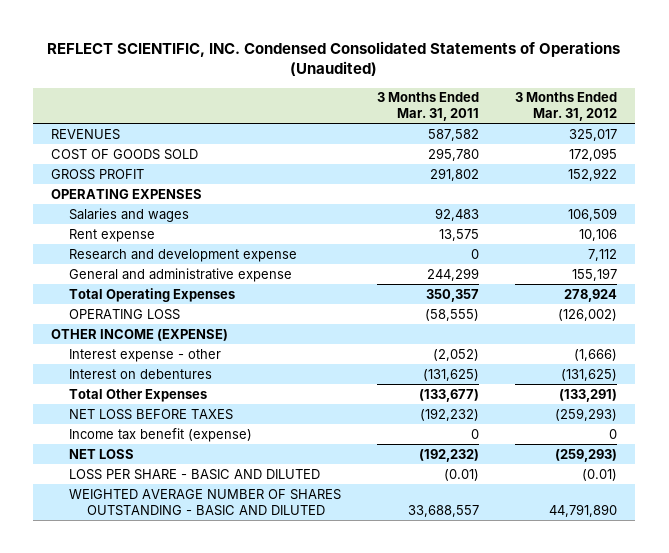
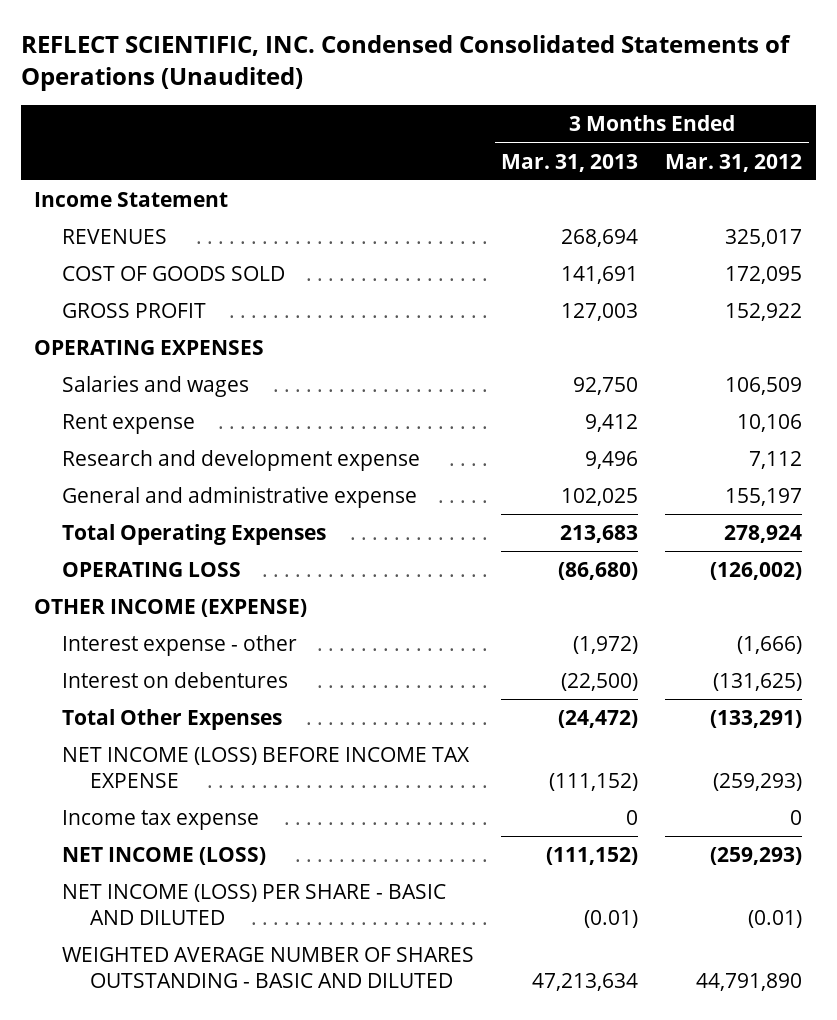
[377,92,480,122] 3 Months Ended Mar. 31, 2011 -> none
none -> [501,153,639,172] Mar. 31, 2013
none -> [34,191,229,207] Income Statement
[69,408,234,420] NET LOSS BEFORE TAXES -> [62,746,471,788] NET INCOME (LOSS) BEFORE INCOME TAX EXPENSE
[69,427,253,442] Income tax benefit (expense) -> [62,809,260,830] Income tax expense
[69,448,135,459] NET LOSS -> [62,846,267,865] NET INCOME (LOSS)
[69,468,321,480] LOSS PER SHARE - BASIC AND DILUTED -> [62,883,447,925] NET INCOME (LOSS) PER SHARE - BASIC AND DILUTED

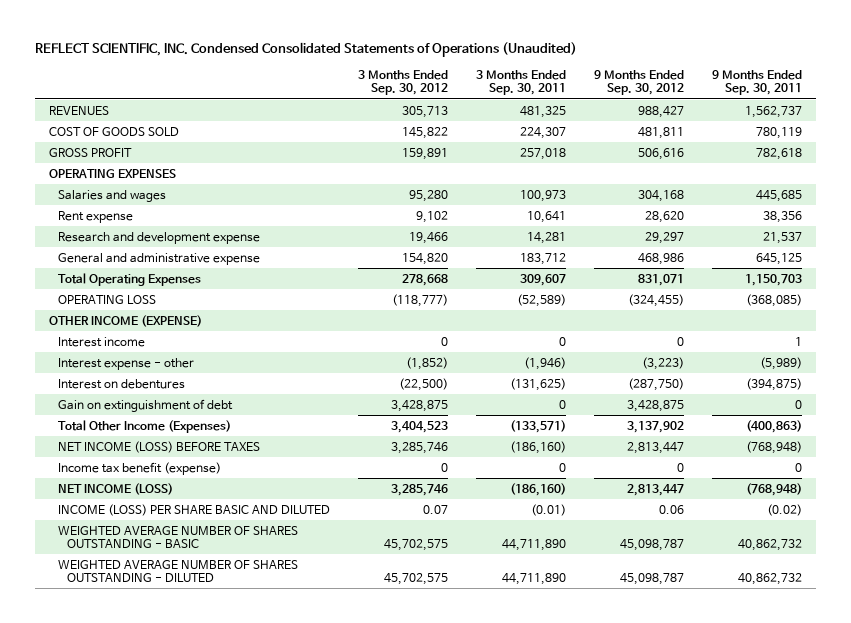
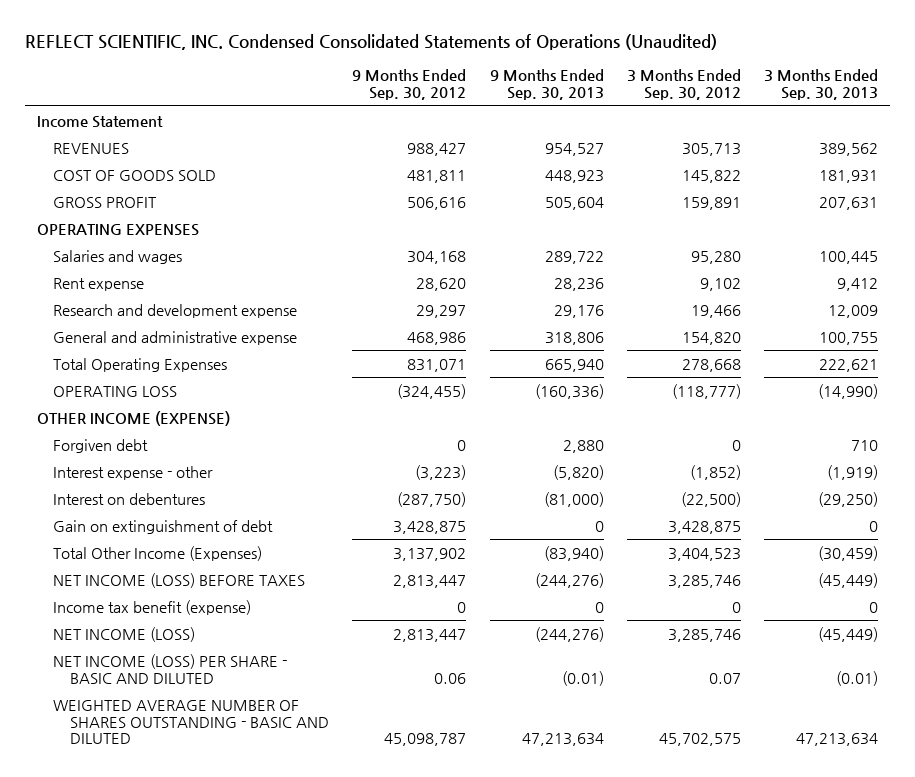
[476,69,567,96] 3 Months Ended Sep. 30, 2011 -> none
[712,69,803,96] 9 Months Ended Sep. 30, 2011 -> none
none -> [489,69,604,101] 9 Months Ended Sep. 30, 2013
none -> [764,69,879,101] 3 Months Ended Sep. 30, 2013
none -> [36,115,163,128] Income Statement
[57,336,145,347] Interest income -> none
none -> [53,438,149,453] Forgiven debt
[57,559,298,583] WEIGHTED AVERAGE NUMBER OF SHARES OUTSTANDING - DILUTED -> none
[57,503,330,516] INCOME (LOSS) PER SHARE BASIC AND DILUTED -> [53,653,288,684] NET INCOME (LOSS) PER SHARE - BASIC AND DILUTED
[57,525,298,549] WEIGHTED AVERAGE NUMBER OF SHARES OUTSTANDING - BASIC -> [53,699,330,745] WEIGHTED AVERAGE NUMBER OF SHARES OUTSTANDING - BASIC AND DILUTED

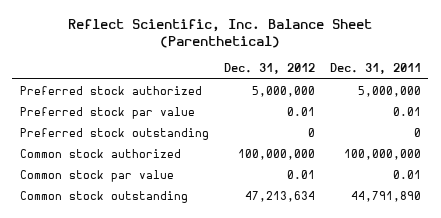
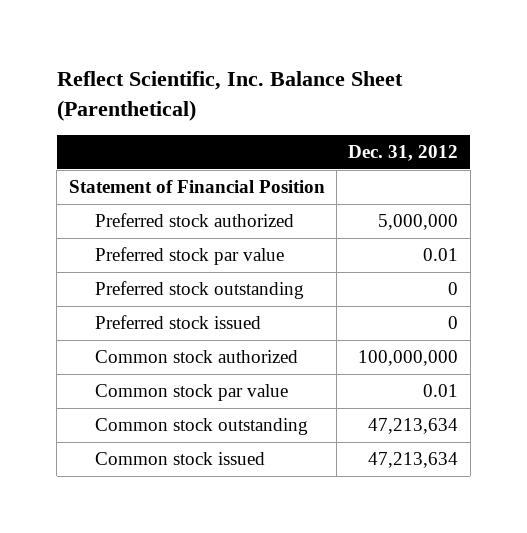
[329,63,421,75] Dec. 31, 2011 -> none
none -> [68,180,325,194] Statement of Financial Position
none -> [95,315,262,330] Preferred stock issued
none -> [95,452,266,466] Common stock issued

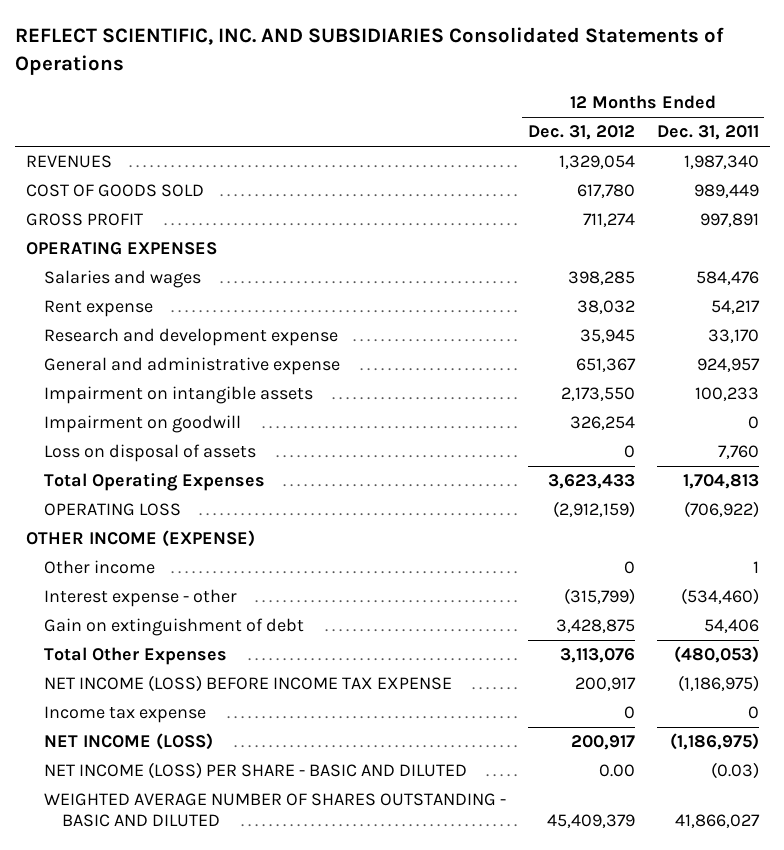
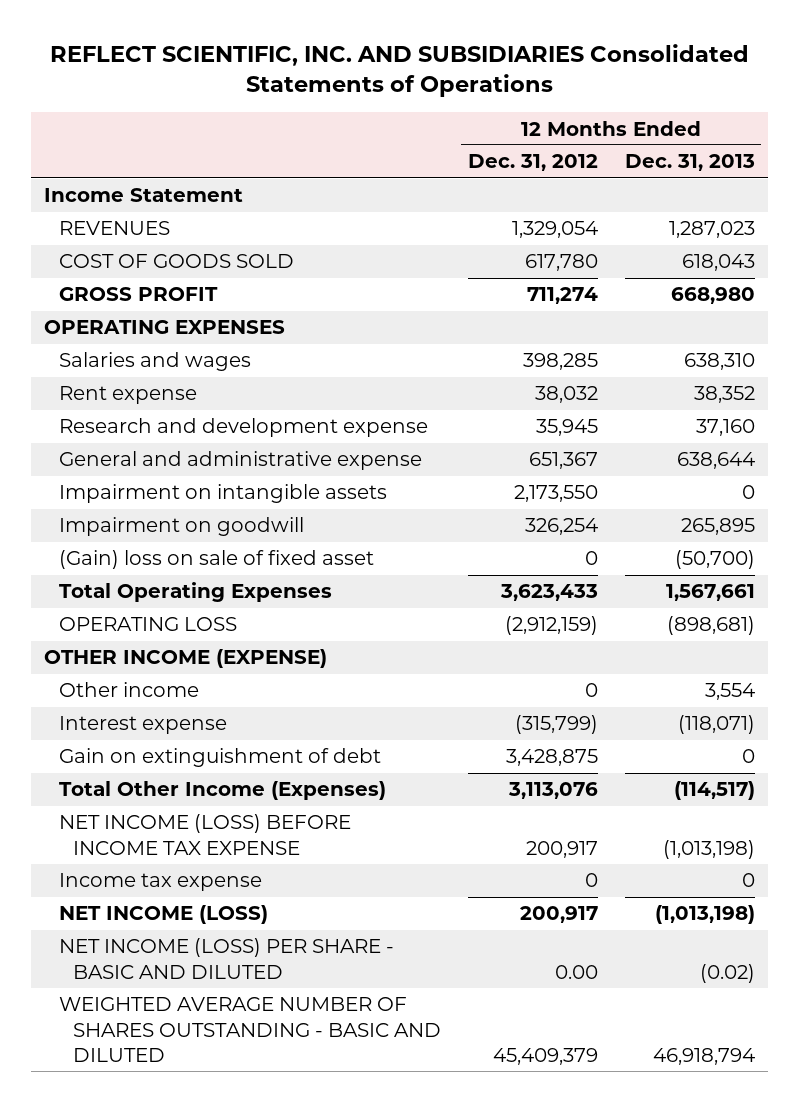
[656,125,759,141] Dec. 31, 2011 -> none
none -> [624,154,755,172] Dec. 31, 2013
none -> [44,188,244,203] Income Statement
[43,444,256,463] Loss on disposal of assets -> [58,550,374,570] (Gain) loss on sale of fixed asset
[43,589,237,608] Interest expense - other -> [58,716,227,735] Interest expense
[43,647,227,666] Total Other Expenses -> [58,781,386,801] Total Other Income (Expenses)

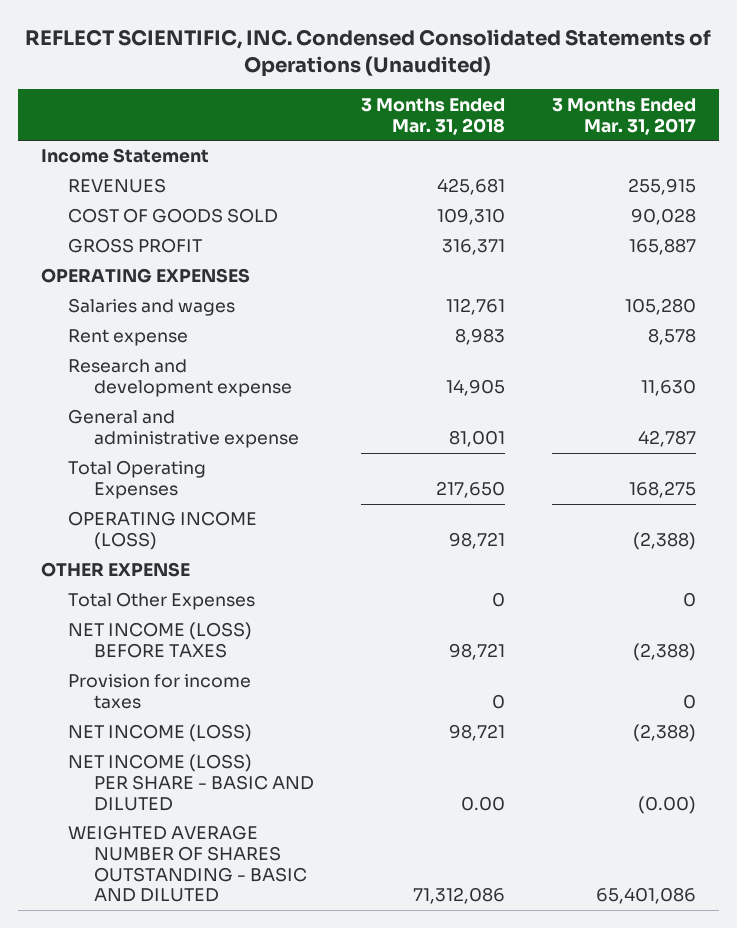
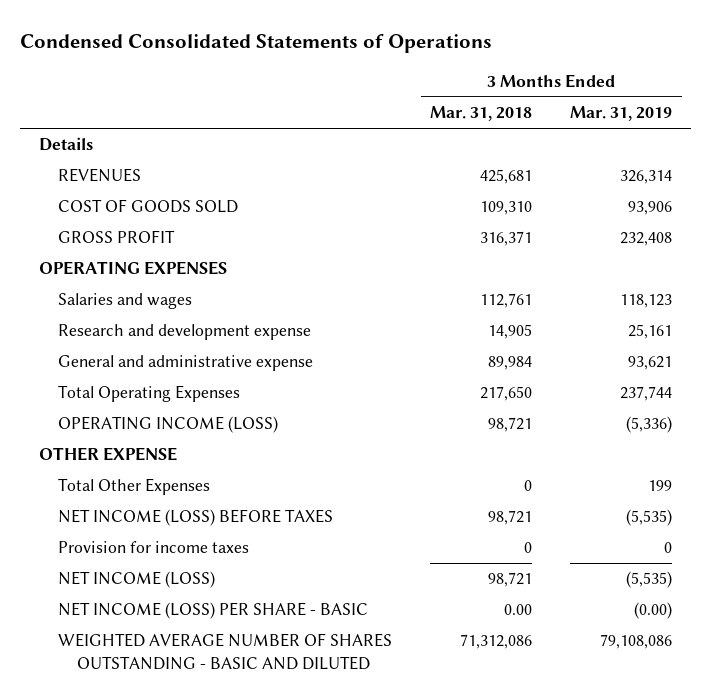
[25,28,712,77] REFLECT SCIENTIFIC, INC. Condensed Consolidated Statements of Operations (Unaudited) -> [20,33,493,53] Condensed Consolidated Statements of Operations
[551,97,696,135] 3 Months Ended Mar. 31, 2017 -> none
none -> [570,106,673,122] Mar. 31, 2019
[41,148,210,164] Income Statement -> none
none -> [39,137,94,152] Details
[67,329,188,347] Rent expense -> none
[448,430,505,448] 81,001 -> [488,356,533,371] 89,984
[67,754,314,811] NET INCOME (LOSS) PER SHARE - BASIC AND DILUTED -> [58,602,369,620] NET INCOME (LOSS) PER SHARE - BASIC

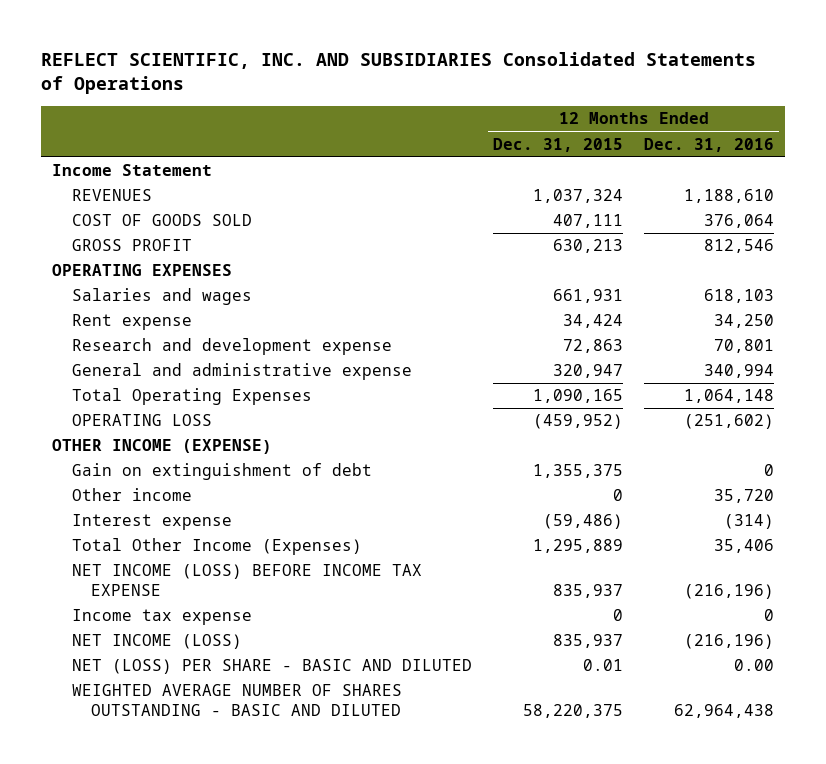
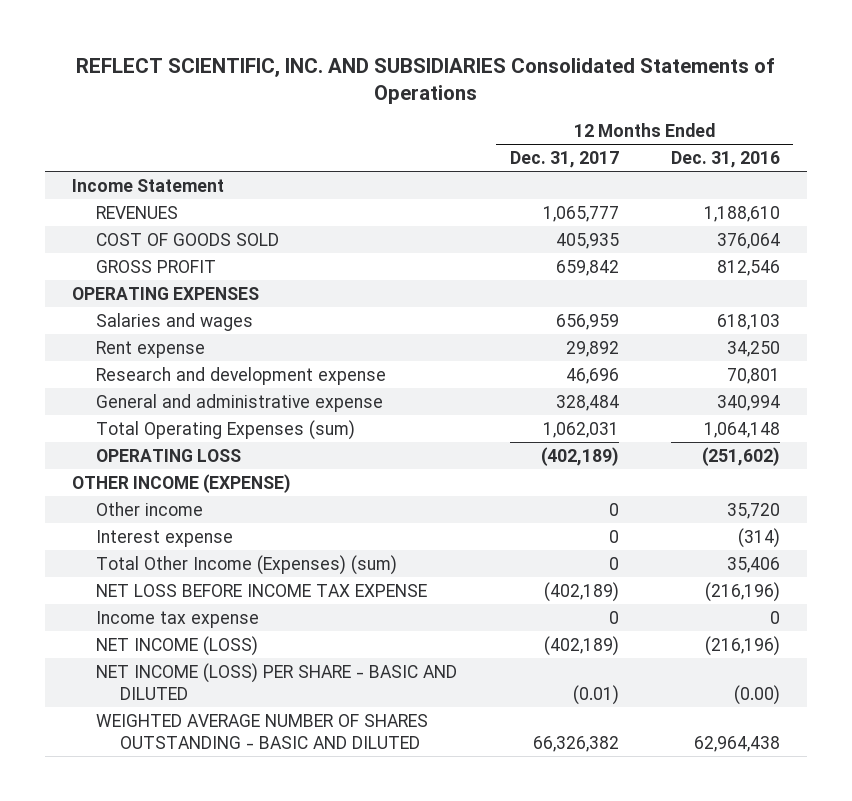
[492,137,623,152] Dec. 31, 2015 -> none
none -> [509,151,619,169] Dec. 31, 2017
[71,388,312,406] Total Operating Expenses -> [95,419,355,440] Total Operating Expenses (sum)
[71,463,372,481] Gain on extinguishment of debt -> none
[71,538,362,556] Total Other Income (Expenses) -> [95,554,397,575] Total Other Income (Expenses) (sum)
[71,564,422,597] NET INCOME (LOSS) BEFORE INCOME TAX EXPENSE -> [95,583,427,597] NET LOSS BEFORE INCOME TAX EXPENSE
[71,659,472,675] NET (LOSS) PER SHARE - BASIC AND DILUTED -> [95,662,457,700] NET INCOME (LOSS) PER SHARE - BASIC AND DILUTED
[734,659,775,672] 0.00 -> [734,684,781,705] (0.00)

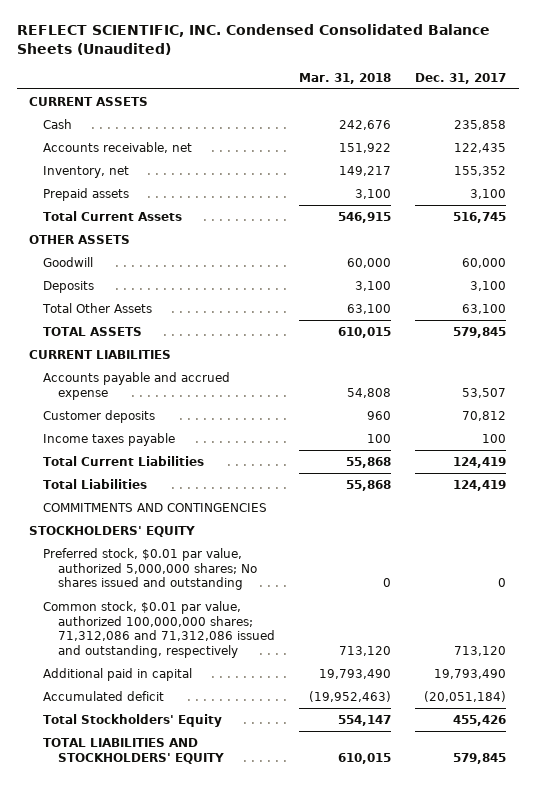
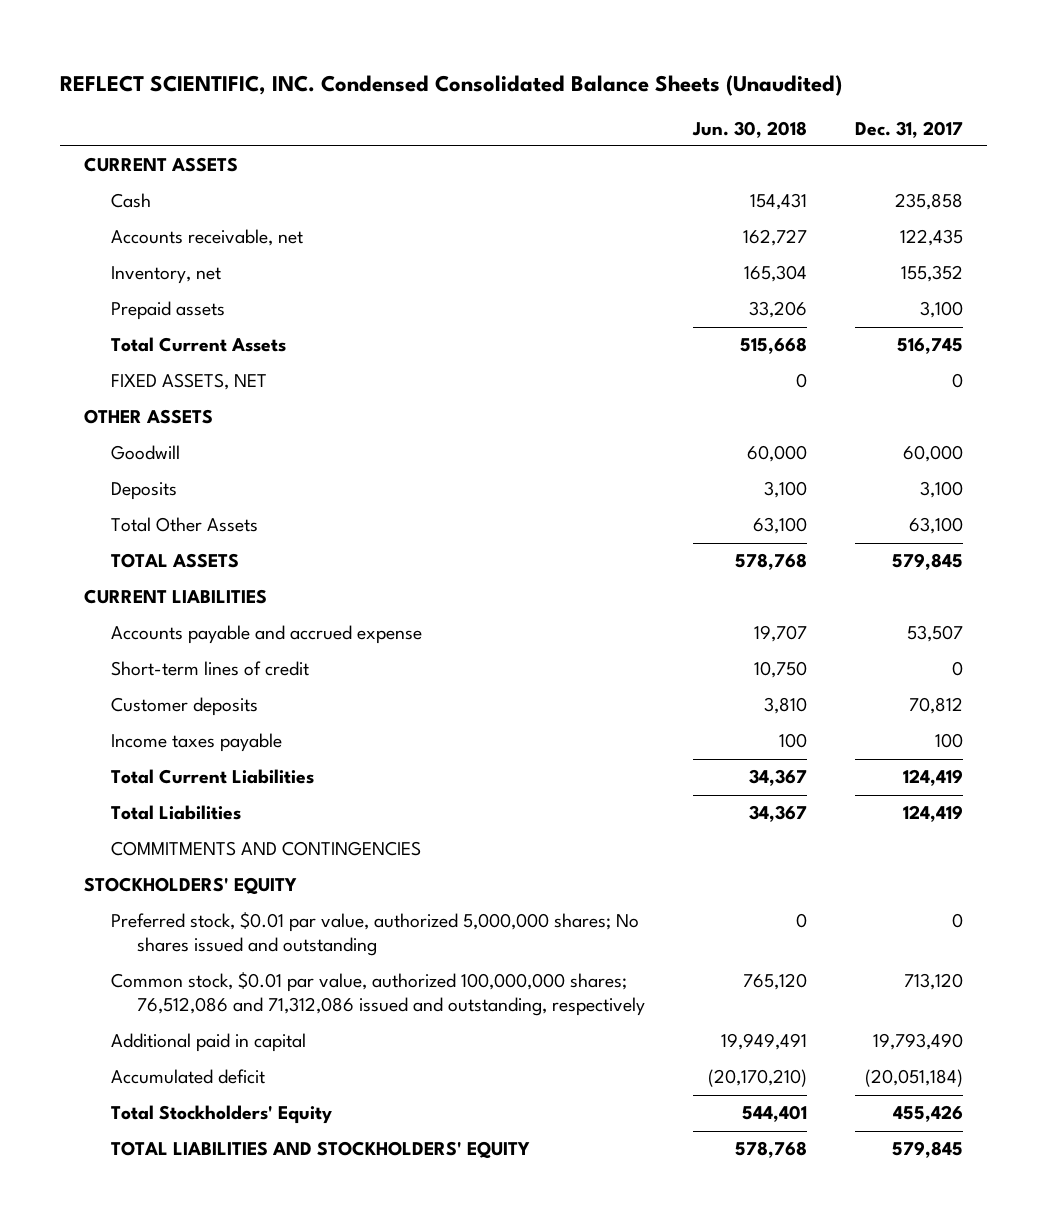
[299,72,392,84] Mar. 31, 2018 -> none
none -> [692,120,808,138] Jun. 30, 2018
none -> [110,373,267,391] FIXED ASSETS, NET
none -> [110,661,309,677] Short-term lines of credit
[43,600,275,659] Common stock, $0.01 par value, authorized 100,000,000 shares; 71,312,086 and 71,312,086 issued and outstanding, respectively -> [110,972,645,1017] Common stock, $0.01 par value, authorized 100,000,000 shares; 76,512,086 and 71,312,086 issued and outstanding, respectively

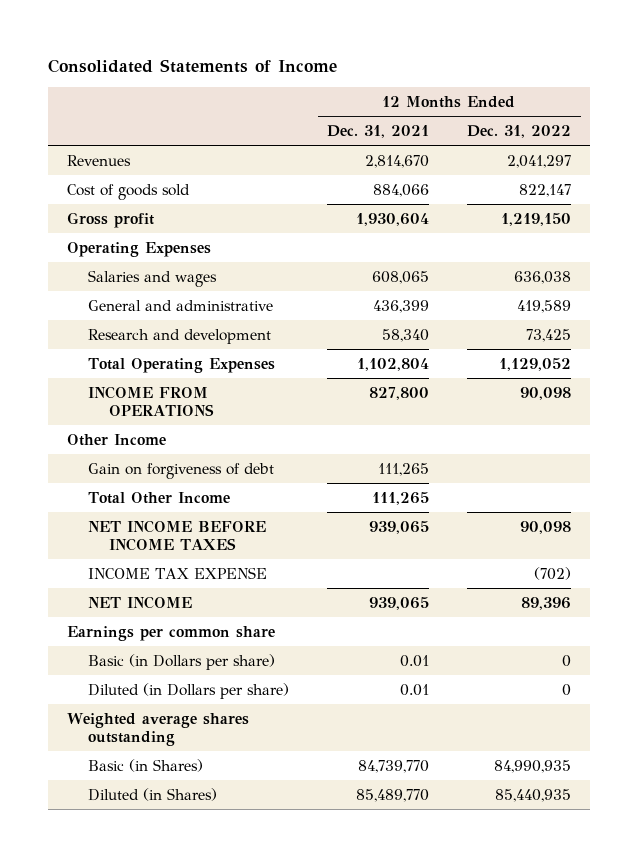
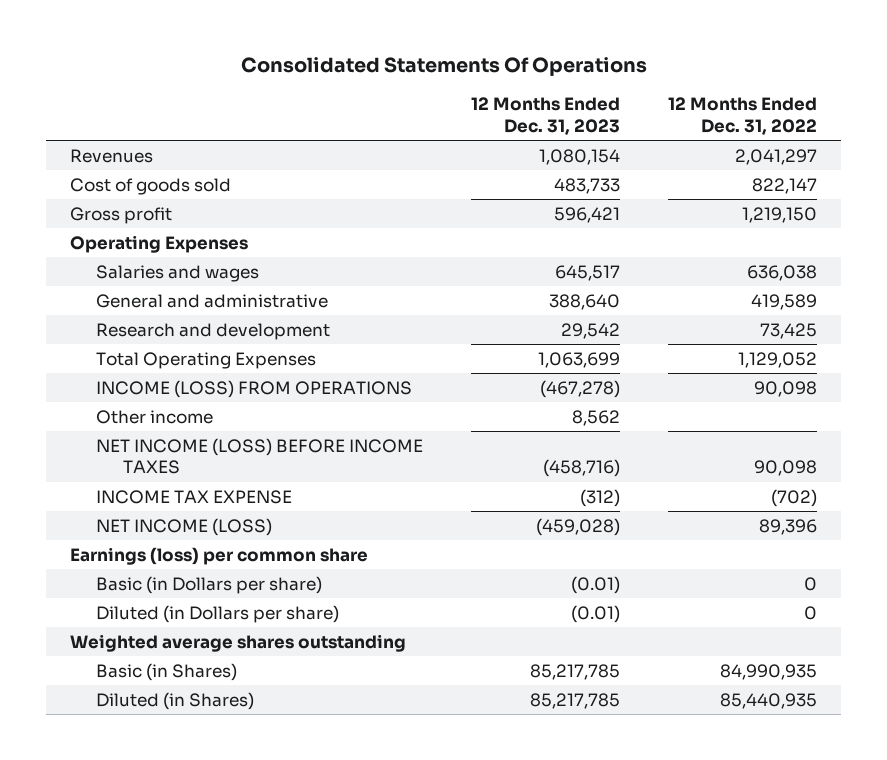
[47,58,337,73] Consolidated Statements of Income -> [240,57,647,77] Consolidated Statements Of Operations
[327,125,430,139] Dec. 31, 2021 -> none
none -> [471,97,621,135] 12 Months Ended Dec. 31, 2023
[88,462,275,479] Gain on forgiveness of debt -> none
[88,491,231,504] Total Other Income -> none
[88,385,215,417] INCOME FROM OPERATIONS -> [96,379,413,398] INCOME (LOSS) FROM OPERATIONS
[66,433,166,446] Other Income -> [96,409,214,424] Other income
[88,519,267,552] NET INCOME BEFORE INCOME TAXES -> [96,437,424,475] NET INCOME (LOSS) BEFORE INCOME TAXES
[88,595,193,609] NET INCOME -> [96,517,273,536] NET INCOME (LOSS)
[66,625,275,641] Earnings per common share -> [69,546,368,565] Earnings (loss) per common share

